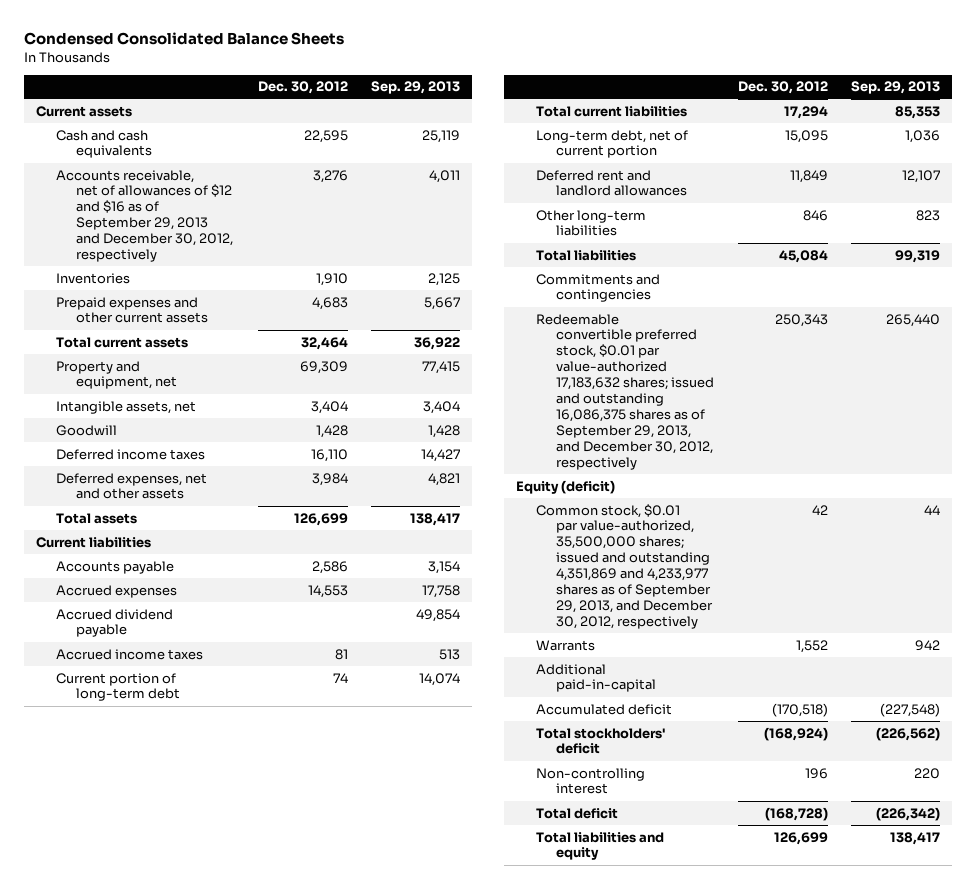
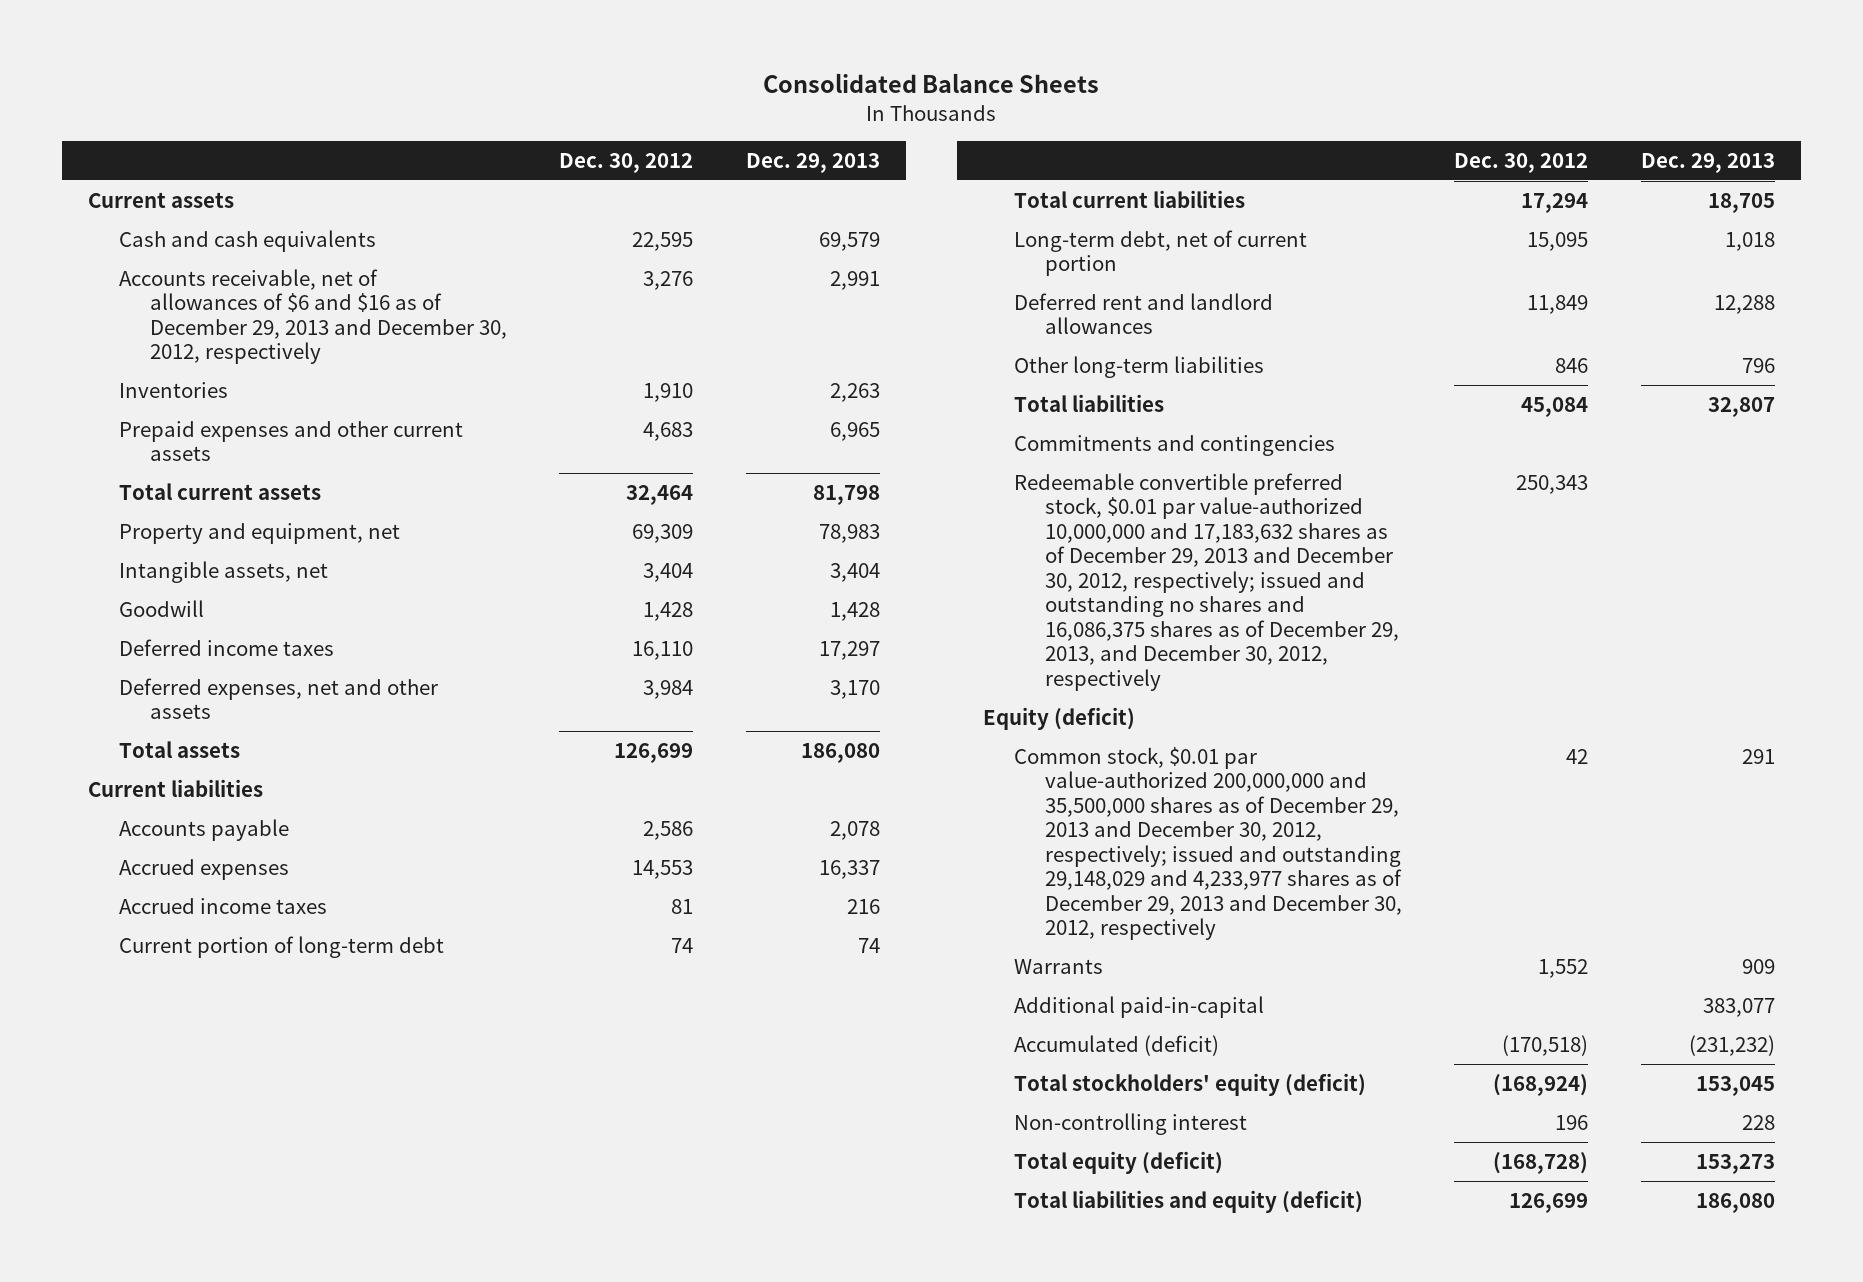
[24,32,345,46] Condensed Consolidated Balance Sheets -> [763,73,1100,94] Consolidated Balance Sheets
[371,81,461,95] Sep. 29, 2013 -> none
none -> [745,152,880,173] Dec. 29, 2013
[56,169,233,263] Accounts receivable, net of allowances of $12 and $16 as of September 29, 2013 and December 30, 2012, respectively -> [119,268,507,365] Accounts receivable, net of allowances of $6 and $16 as of December 29, 2013 and December 30, 2012, respectively
[56,608,174,638] Accrued dividend payable -> none
[536,313,714,470] Redeemable convertible preferred stock, $0.01 par value-authorized 17,183,632 shares; issued and outstanding 16,086,375 shares as of September 29, 2013, and December 30, 2012, respectively -> [1013,472,1399,691] Redeemable convertible preferred stock, $0.01 par value-authorized 10,000,000 and 17,183,632 shares as of December 29, 2013 and December 30, 2012, respectively; issued and outstanding no shares and 16,086,375 shares as of December 29, 2013, and December 30, 2012, respectively
[536,503,713,629] Common stock, $0.01 par value-authorized, 35,500,000 shares; issued and outstanding 4,351,869 and 4,233,977 shares as of September 29, 2013, and December 30, 2012, respectively -> [1013,746,1402,941] Common stock, $0.01 par value-authorized 200,000,000 and 35,500,000 shares as of December 29, 2013 and December 30, 2012, respectively; issued and outstanding 29,148,029 and 4,233,977 shares as of December 29, 2013 and December 30, 2012, respectively
[536,703,673,715] Accumulated deficit -> [1013,1034,1219,1056] Accumulated (deficit)
[536,727,666,755] Total stockholders' deficit -> [1013,1072,1366,1096] Total stockholders' equity (deficit)
[536,807,619,819] Total deficit -> [1013,1150,1223,1174] Total equity (deficit)
[536,831,665,861] Total liabilities and equity -> [1013,1189,1363,1213] Total liabilities and equity (deficit)

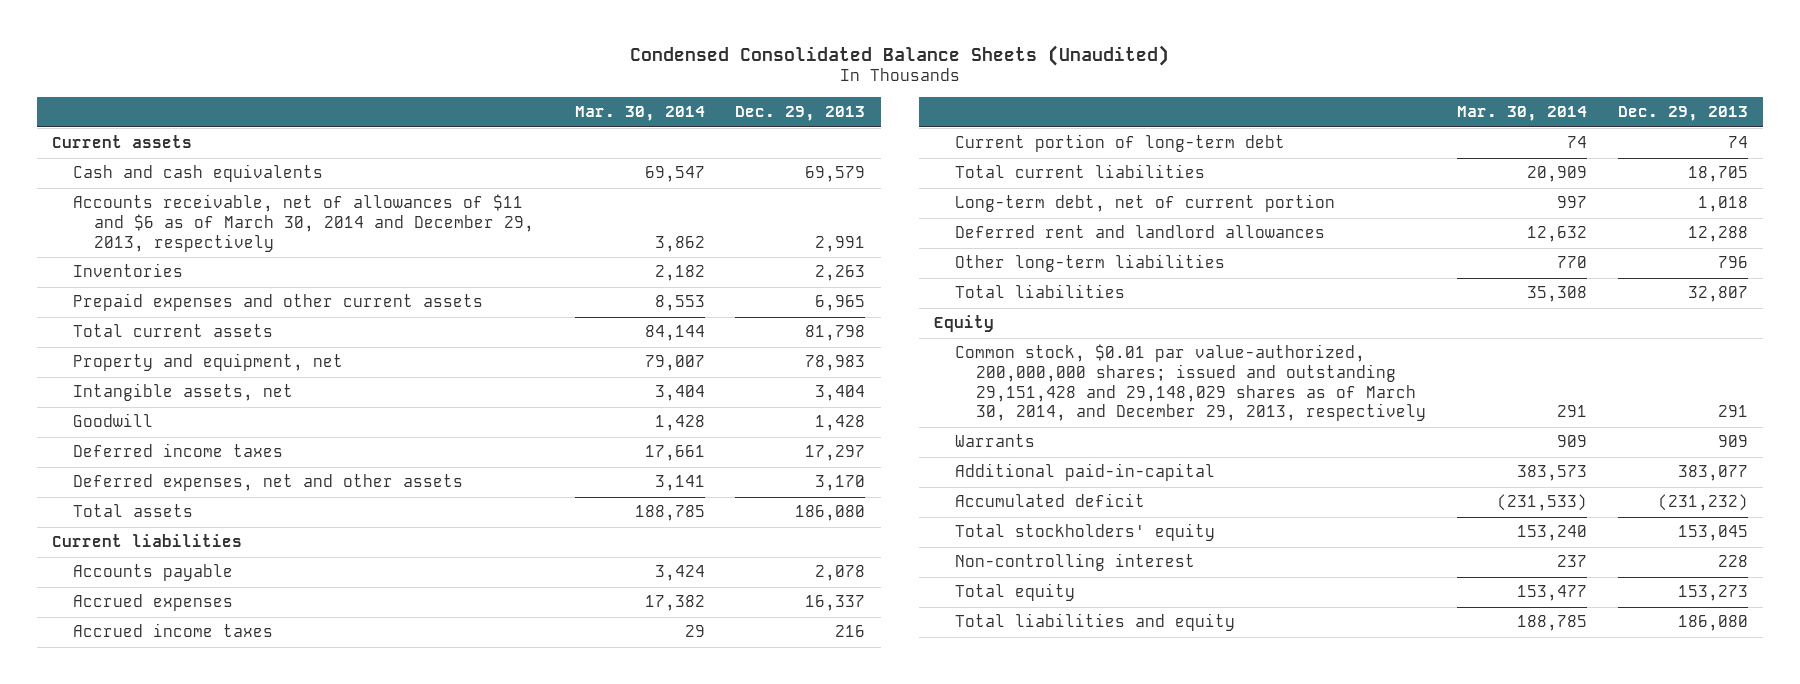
[763,73,1100,94] Consolidated Balance Sheets -> [629,44,1169,66] Condensed Consolidated Balance Sheets (Unaudited)
[559,152,694,173] Dec. 30, 2012 -> none
none -> [574,105,705,121] Mar. 30, 2014
[119,268,507,365] Accounts receivable, net of allowances of $6 and $16 as of December 29, 2013 and December 30, 2012, respectively -> [73,194,535,252] Accounts receivable, net of allowances of $11 and $6 as of March 30, 2014 and December 29, 2013, respectively
[1013,434,1335,456] Commitments and contingencies -> none
[1013,472,1399,691] Redeemable convertible preferred stock, $0.01 par value-authorized 10,000,000 and 17,183,632 shares as of December 29, 2013 and December 30, 2012, respectively; issued and outstanding no shares and 16,086,375 shares as of December 29, 2013, and December 30, 2012, respectively -> none
[982,706,1135,730] Equity (deficit) -> [934,315,995,333] Equity
[1013,746,1402,941] Common stock, $0.01 par value-authorized 200,000,000 and 35,500,000 shares as of December 29, 2013 and December 30, 2012, respectively; issued and outstanding 29,148,029 and 4,233,977 shares as of December 29, 2013 and December 30, 2012, respectively -> [955,344,1427,422] Common stock, $0.01 par value-authorized, 200,000,000 shares; issued and outstanding 29,151,428 and 29,148,029 shares as of March 30, 2014, and December 29, 2013, respectively
[1013,1034,1219,1056] Accumulated (deficit) -> [955,493,1146,508] Accumulated deficit
[1013,1072,1366,1096] Total stockholders' equity (deficit) -> [955,523,1216,542] Total stockholders' equity
[1013,1150,1223,1174] Total equity (deficit) -> [955,583,1076,602] Total equity
[1013,1189,1363,1213] Total liabilities and equity (deficit) -> [955,613,1236,632] Total liabilities and equity

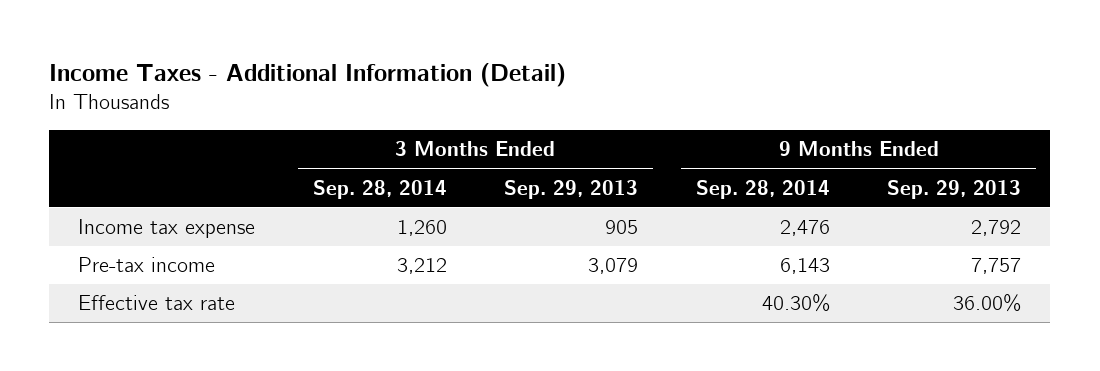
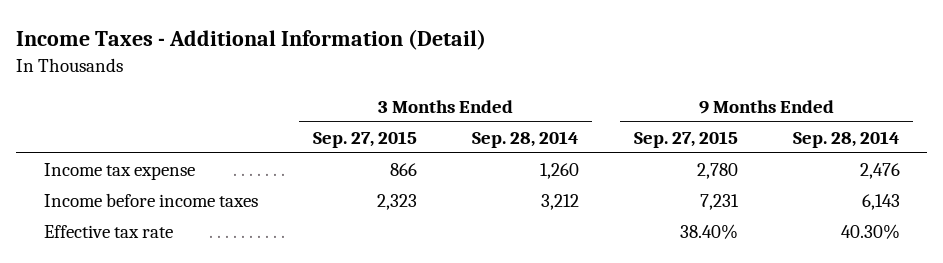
[504,179,639,199] Sep. 29, 2013 -> none
[887,179,1022,199] Sep. 29, 2013 -> none
none -> [312,130,417,148] Sep. 27, 2015
none -> [633,130,738,148] Sep. 27, 2015
[78,257,216,273] Pre-tax income -> [43,192,258,207] Income before income taxes

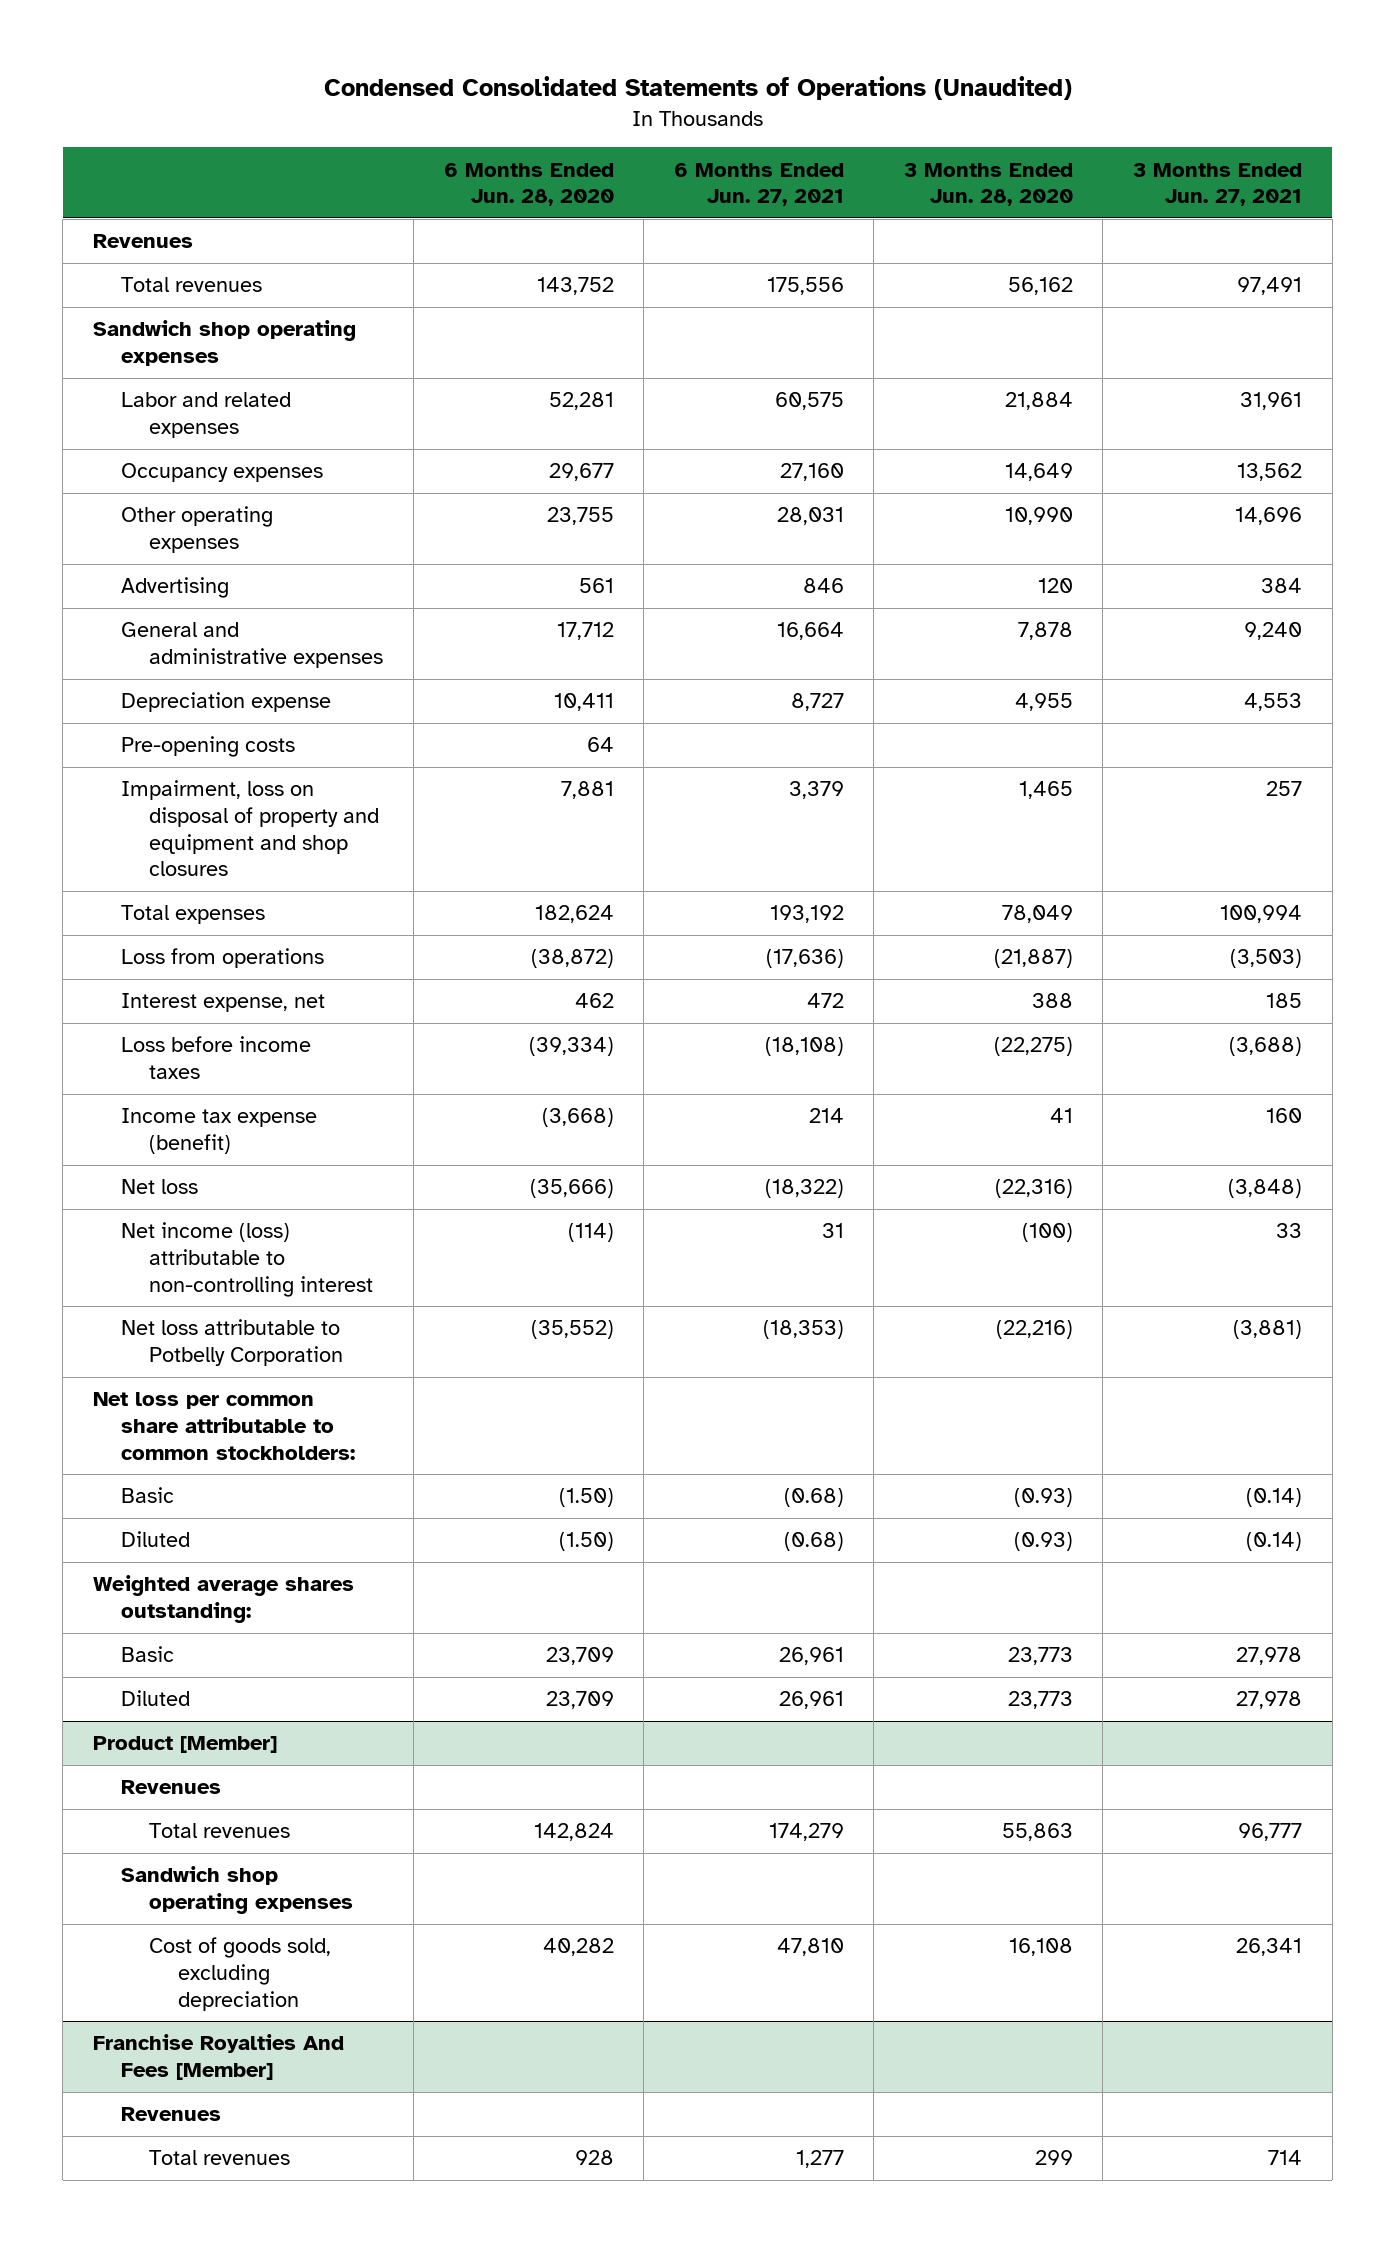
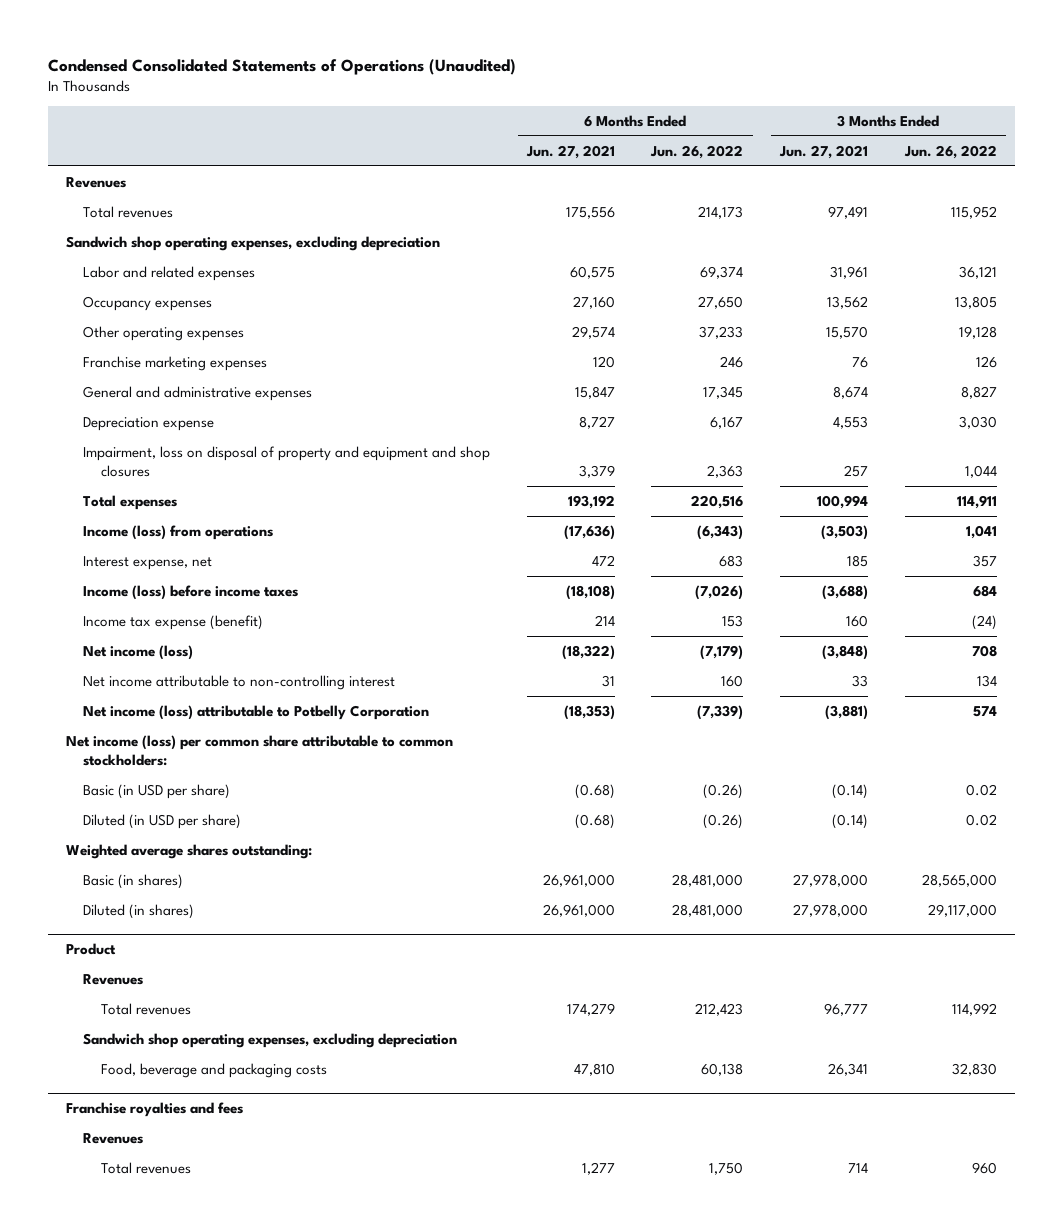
[443,162,614,207] 6 Months Ended Jun. 28, 2020 -> none
[903,162,1073,207] 3 Months Ended Jun. 28, 2020 -> none
none -> [650,144,744,159] Jun. 26, 2022
none -> [903,144,997,159] Jun. 26, 2022
[93,320,357,366] Sandwich shop operating expenses -> [65,235,440,251] Sandwich shop operating expenses, excluding depreciation
[121,577,230,599] Advertising -> none
[776,507,844,526] 28,031 -> [571,325,615,339] 29,574
[1234,507,1302,526] 14,696 -> [826,325,869,339] 15,570
none -> [83,355,268,371] Franchise marketing expenses
[776,622,844,641] 16,664 -> [574,385,615,399] 15,847
[1243,622,1302,641] 9,240 -> [833,385,869,399] 8,674
[121,736,296,758] Pre-opening costs -> none
[121,948,325,969] Loss from operations -> [83,524,274,540] Income (loss) from operations
[121,1036,312,1079] Loss before income taxes -> [83,584,299,600] Income (loss) before income taxes
[121,1179,199,1195] Net loss -> [83,644,194,660] Net income (loss)
[121,1222,374,1297] Net income (loss) attributable to non-controlling interest -> [83,674,396,690] Net income attributable to non-controlling interest
[121,1319,344,1366] Net loss attributable to Potbelly Corporation -> [83,704,430,720] Net income (loss) attributable to Potbelly Corporation
[93,1392,356,1460] Net loss per common share attributable to common stockholders: -> [65,734,453,766] Net income (loss) per common share attributable to common stockholders:
[121,1487,175,1504] Basic -> [83,783,231,799] Basic (in USD per share)
[121,1531,191,1548] Diluted -> [83,813,242,829] Diluted (in USD per share)
[121,1646,175,1663] Basic -> [83,873,184,889] Basic (in shares)
[778,1647,844,1666] 26,961 -> [542,873,615,887] 26,961,000
[1235,1647,1302,1666] 27,978 -> [793,873,869,887] 27,978,000
[121,1690,191,1707] Diluted -> [83,903,195,919] Diluted (in shares)
[778,1691,844,1710] 26,961 -> [542,903,615,917] 26,961,000
[1235,1691,1302,1710] 27,978 -> [793,903,869,917] 27,978,000
[93,1736,278,1754] Product [Member] -> [65,943,116,956] Product
[121,1866,354,1914] Sandwich shop operating expenses -> [83,1032,458,1048] Sandwich shop operating expenses, excluding depreciation
[149,1937,332,2011] Cost of goods sold, excluding depreciation -> [100,1062,327,1078] Food, beverage and packaging costs
[93,2034,345,2080] Franchise Royalties And Fees [Member] -> [65,1102,243,1118] Franchise royalties and fees

